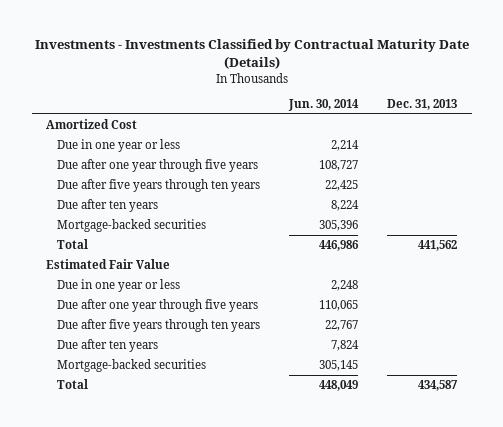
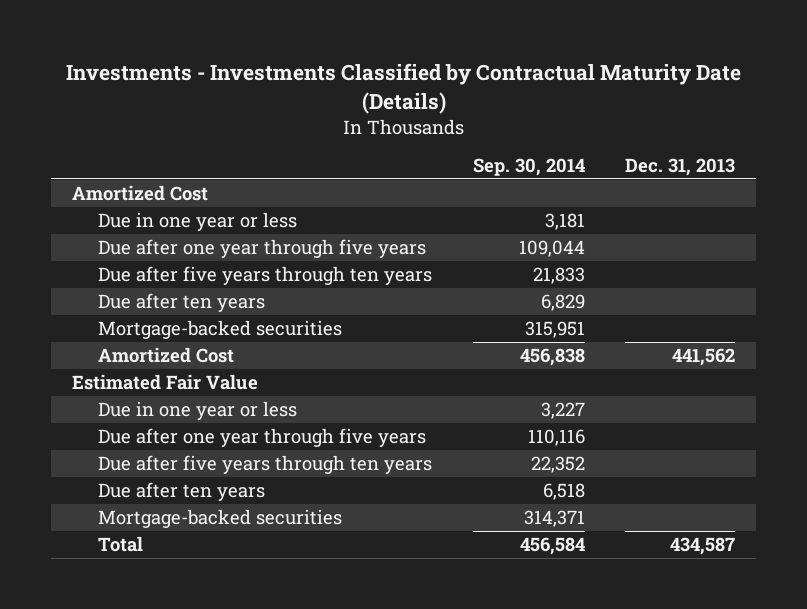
[287,99,359,112] Jun. 30, 2014 -> none
none -> [472,157,585,176] Sep. 30, 2014
[56,238,88,249] Total -> [98,346,235,363] Amortized Cost

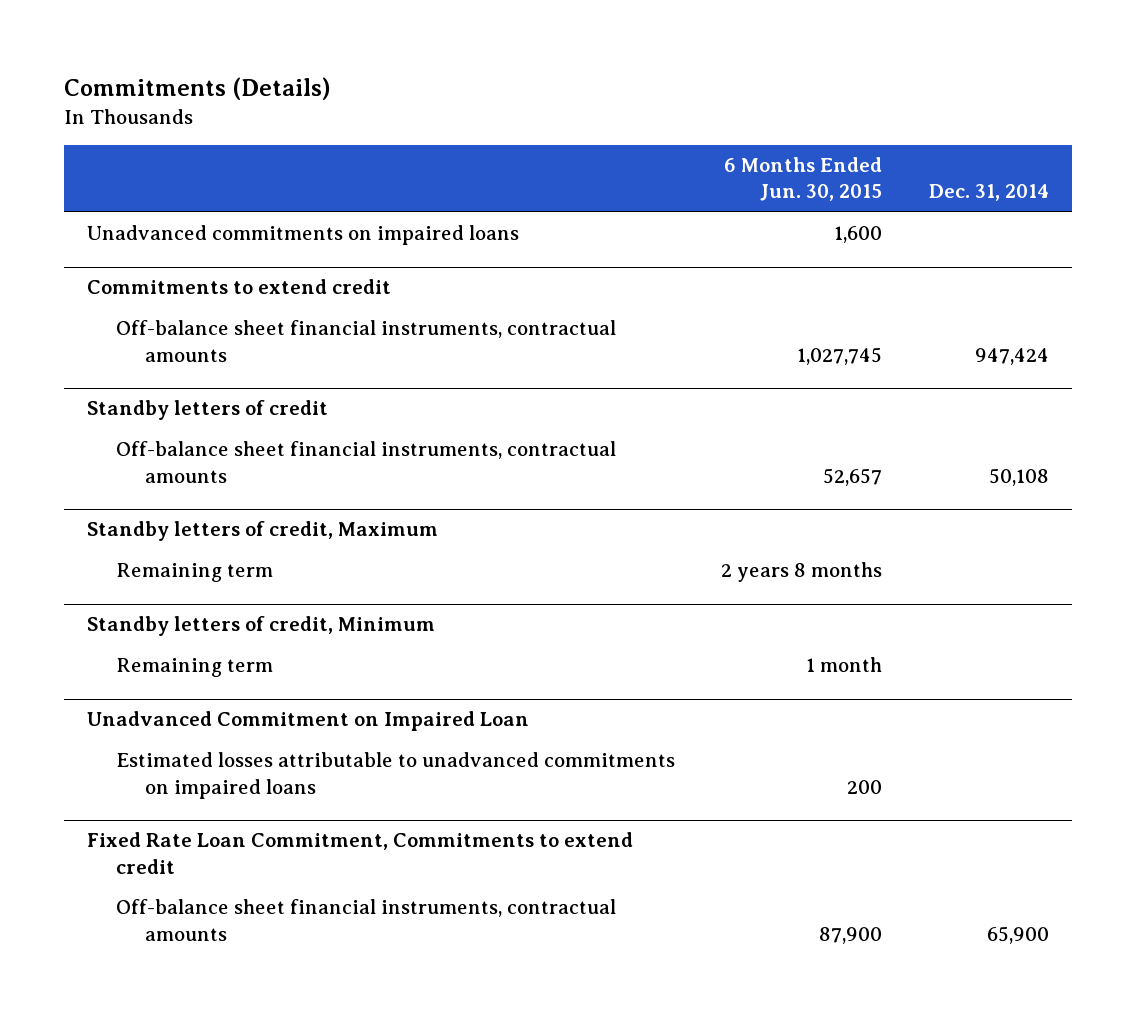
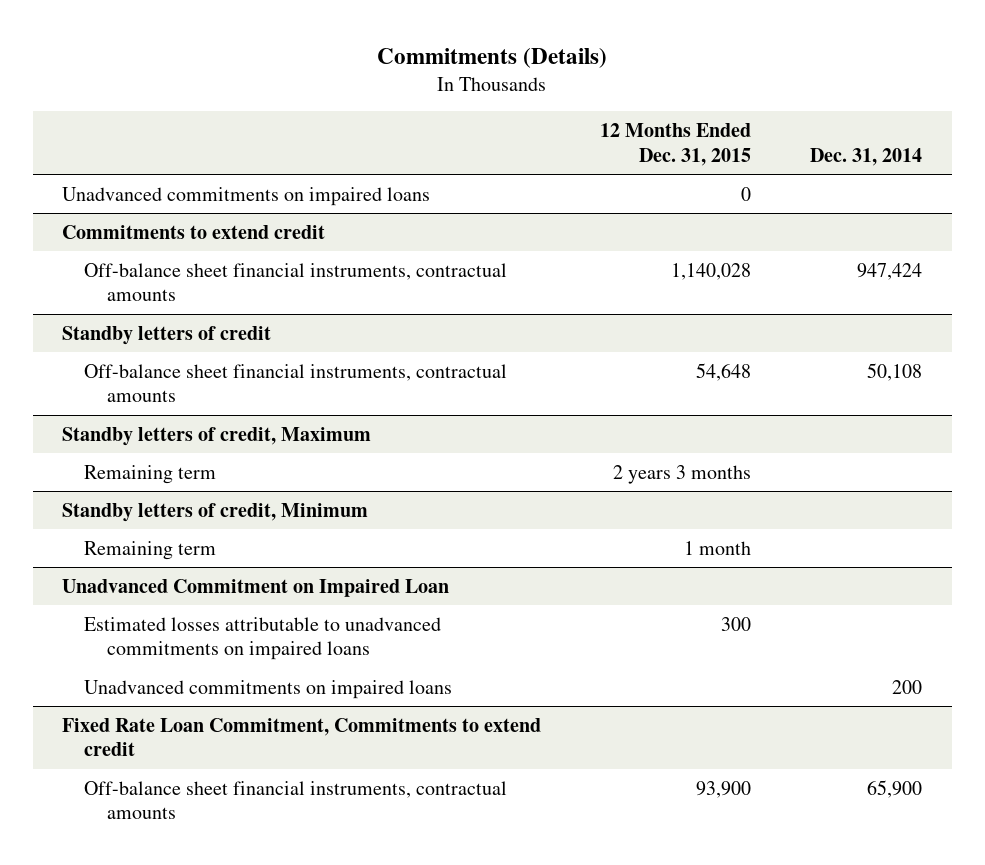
[724,157,883,202] 6 Months Ended Jun. 30, 2015 -> none
none -> [600,123,752,166] 12 Months Ended Dec. 31, 2015
none -> [84,679,453,699] Unadvanced commitments on impaired loans

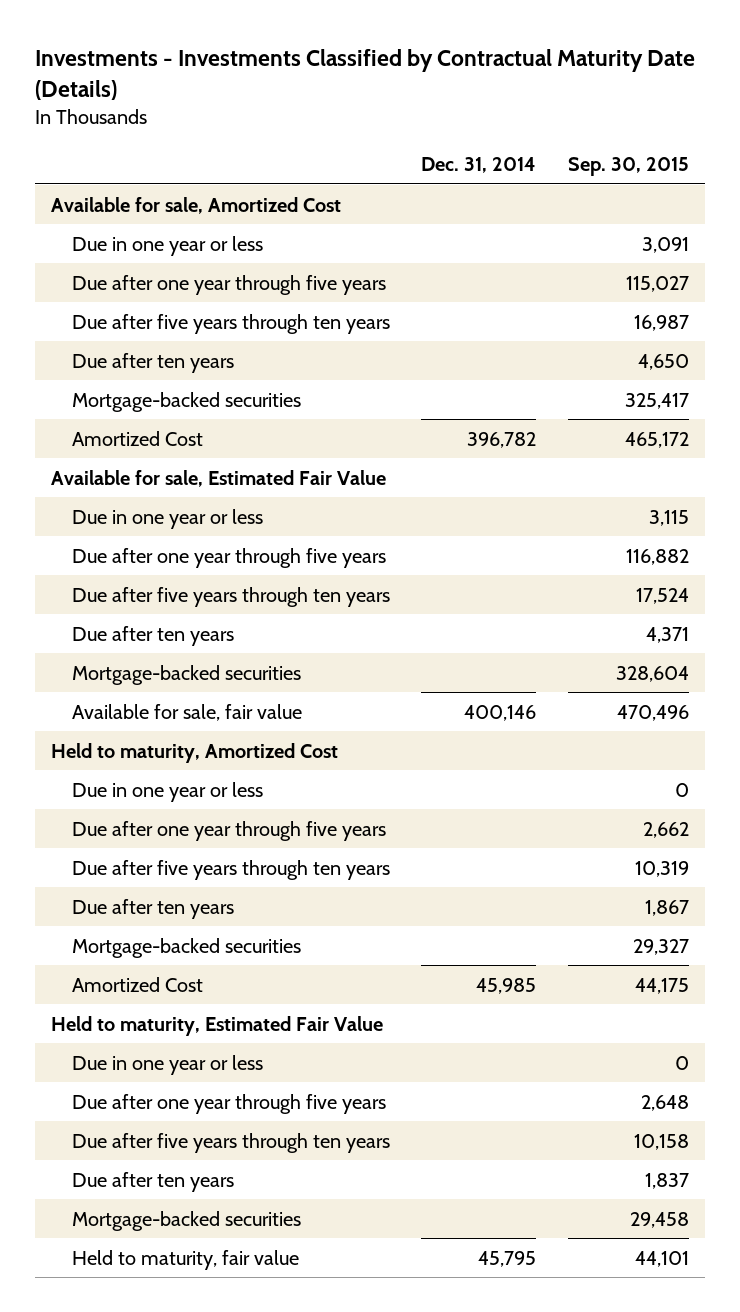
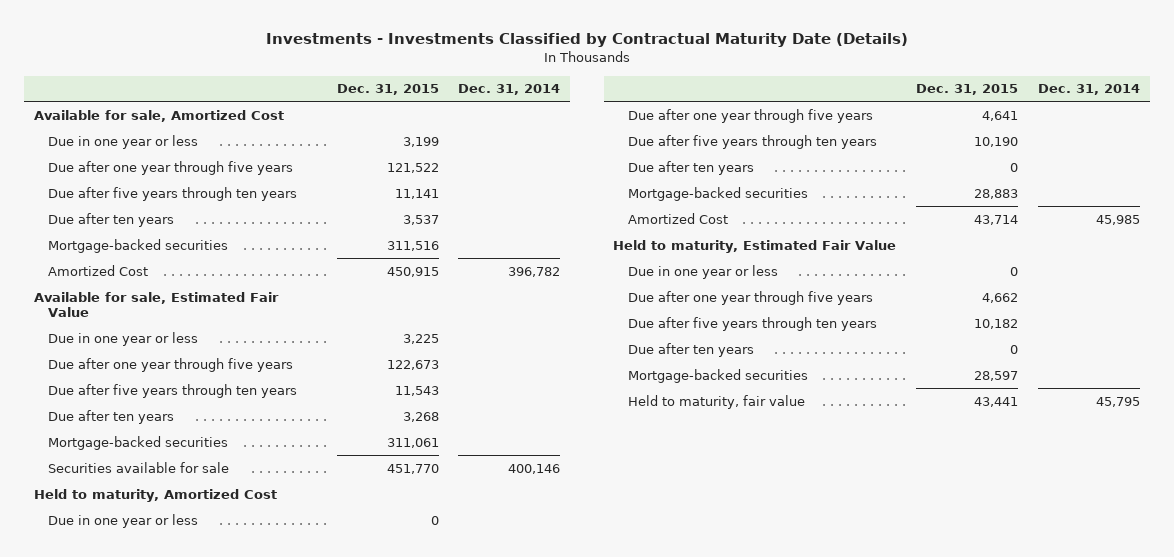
[568,157,690,177] Sep. 30, 2015 -> none
none -> [336,84,439,96] Dec. 31, 2015
[71,703,302,721] Available for sale, fair value -> [48,461,230,473] Securities available for sale

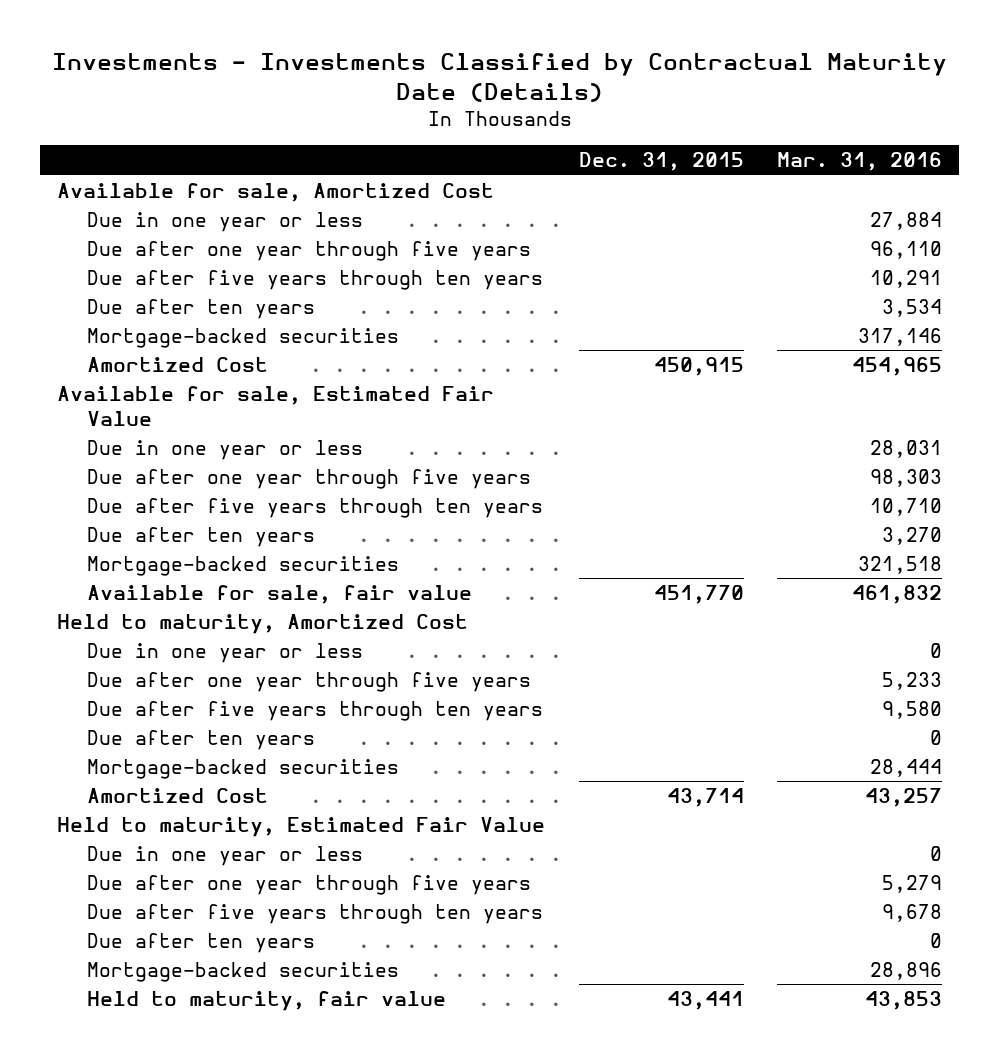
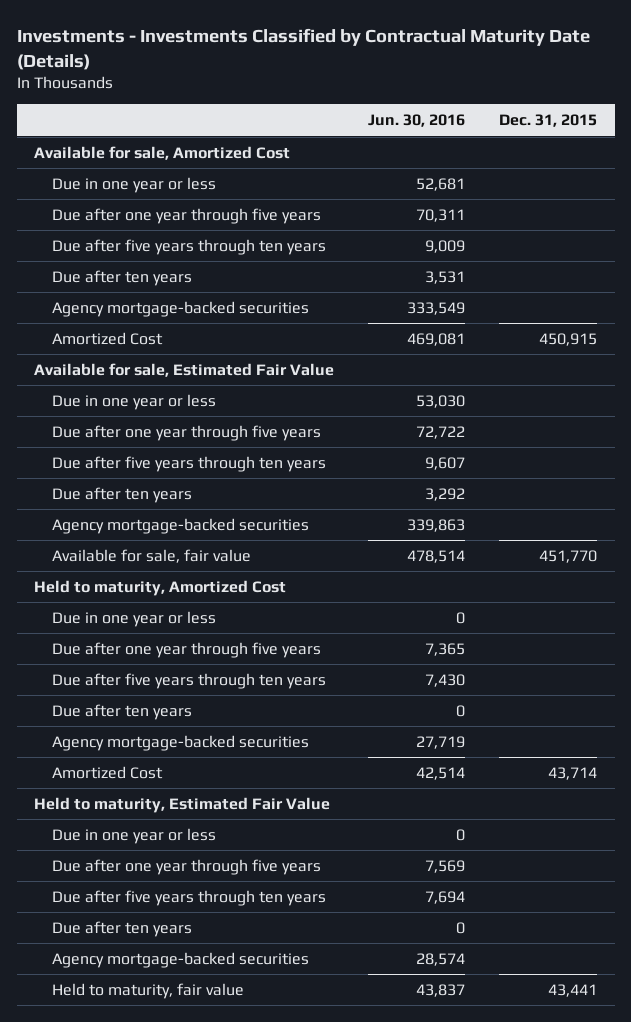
[777,152,943,172] Mar. 31, 2016 -> none
none -> [368,114,466,128] Jun. 30, 2016
[86,327,399,348] Mortgage-backed securities -> [52,300,310,317] Agency mortgage-backed securities
[86,555,399,576] Mortgage-backed securities -> [52,517,310,534] Agency mortgage-backed securities
[86,758,399,779] Mortgage-backed securities -> [52,734,310,751] Agency mortgage-backed securities
[86,961,399,982] Mortgage-backed securities -> [52,951,310,968] Agency mortgage-backed securities

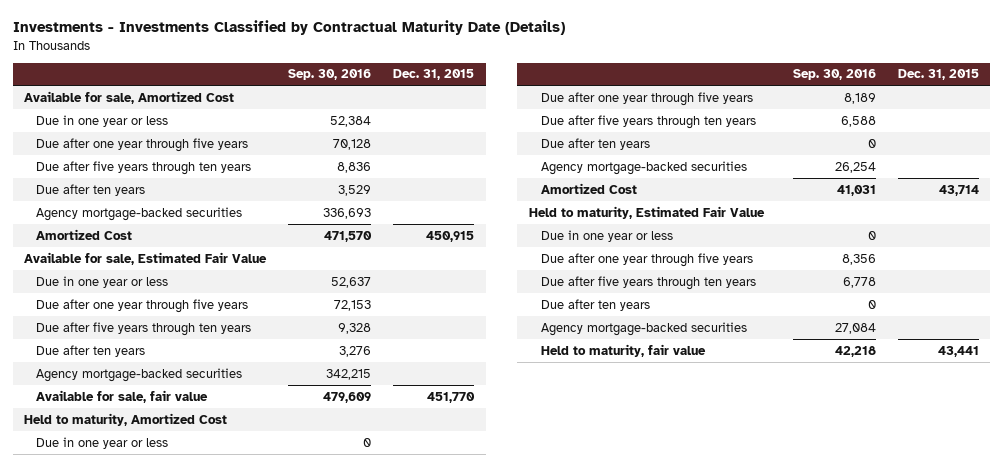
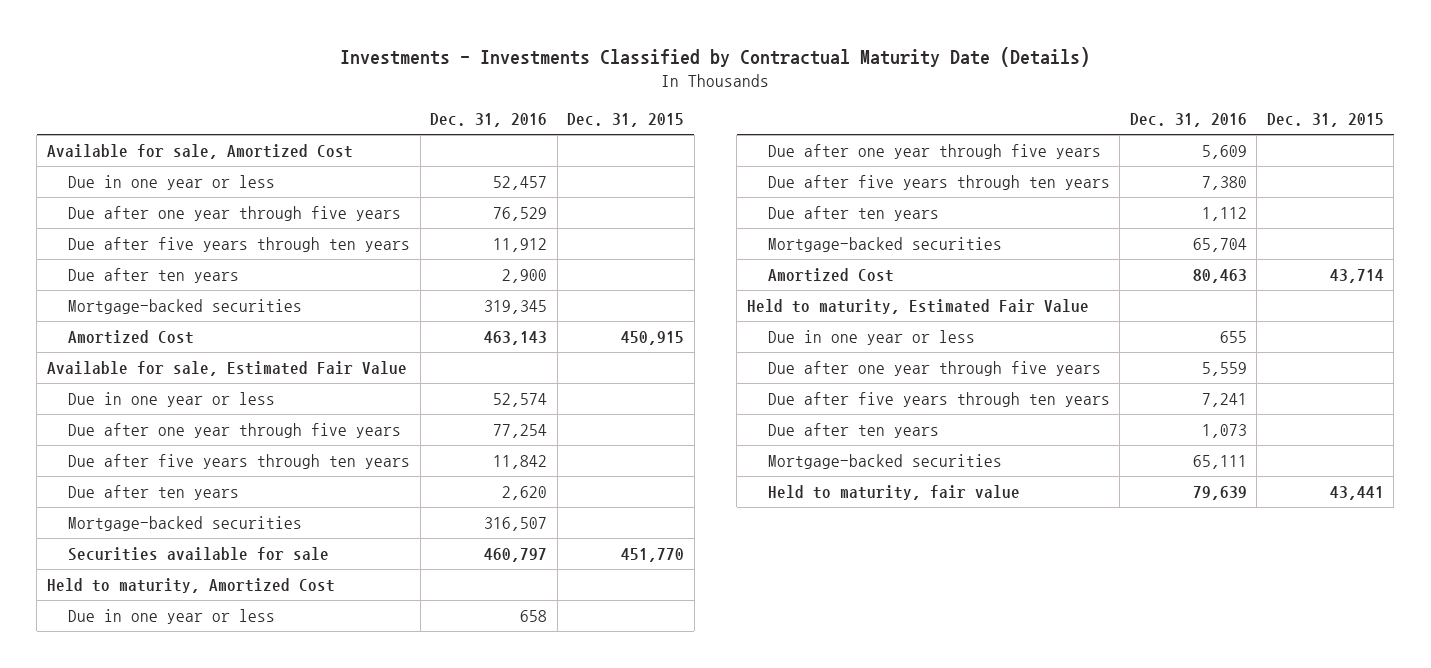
[288,69,372,81] Sep. 30, 2016 -> none
none -> [430,112,548,127] Dec. 31, 2016
[35,206,242,221] Agency mortgage-backed securities -> [68,298,303,314] Mortgage-backed securities
[35,367,242,382] Agency mortgage-backed securities -> [68,515,303,531] Mortgage-backed securities
[35,389,208,403] Available for sale, fair value -> [68,546,330,561] Securities available for sale
[540,160,747,175] Agency mortgage-backed securities -> [767,236,1002,252] Mortgage-backed securities
[540,321,747,336] Agency mortgage-backed securities -> [767,453,1002,469] Mortgage-backed securities

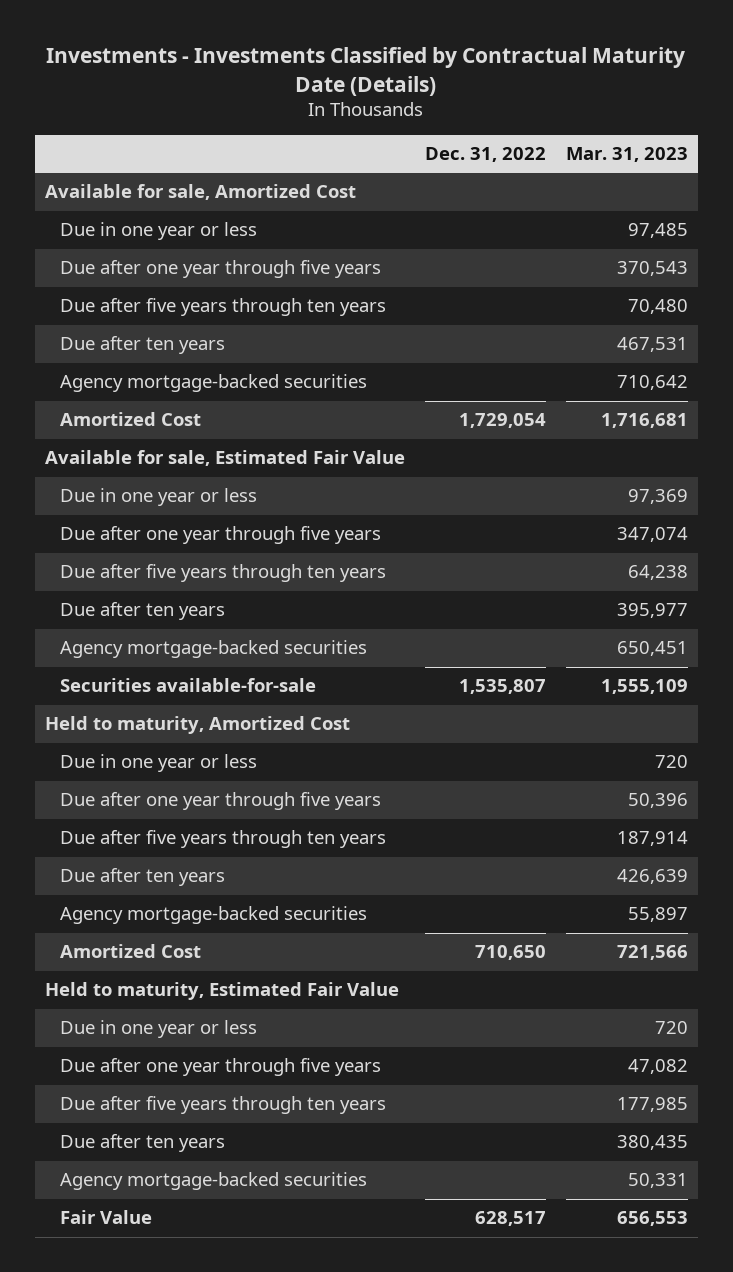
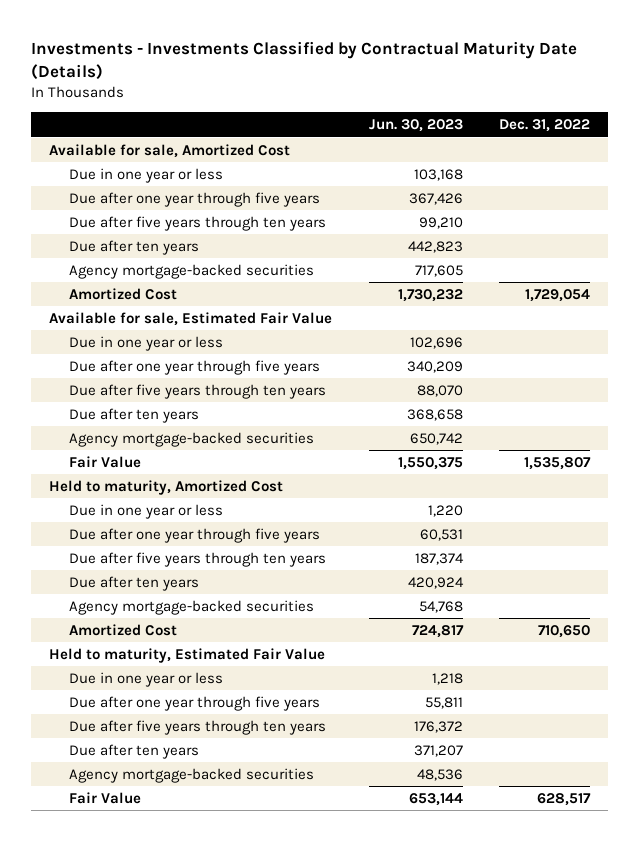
[565,147,688,163] Mar. 31, 2023 -> none
none -> [368,119,463,133] Jun. 30, 2023
[59,678,316,693] Securities available-for-sale -> [69,455,142,468] Fair Value

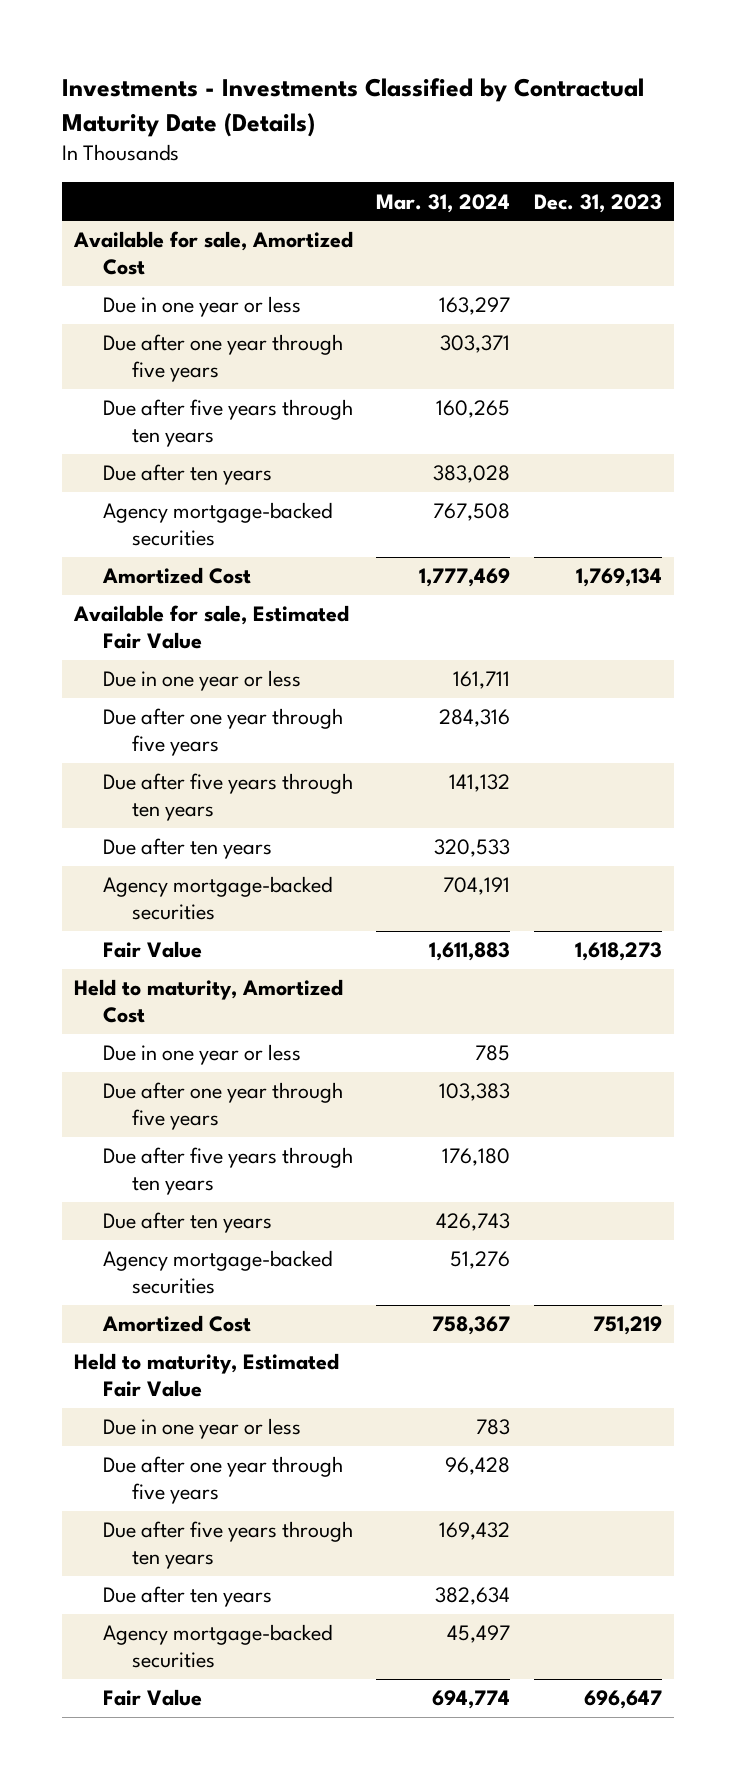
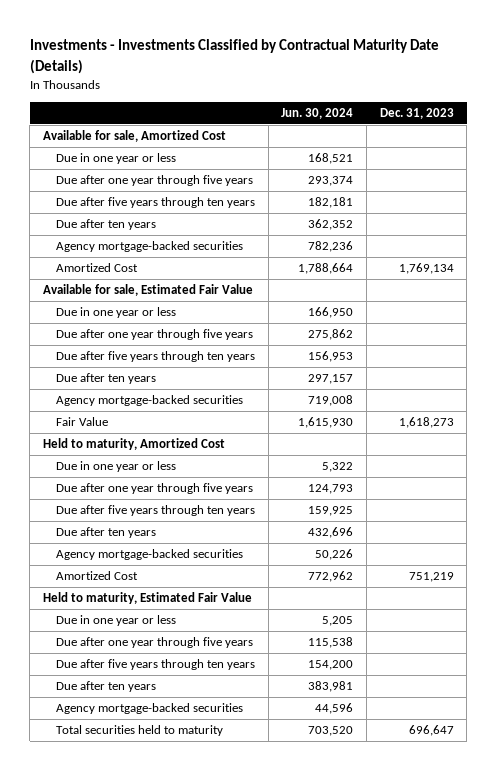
[376,193,511,213] Mar. 31, 2024 -> none
none -> [281,108,354,120] Jun. 30, 2024
[102,1689,202,1707] Fair Value -> [56,725,224,737] Total securities held to maturity

